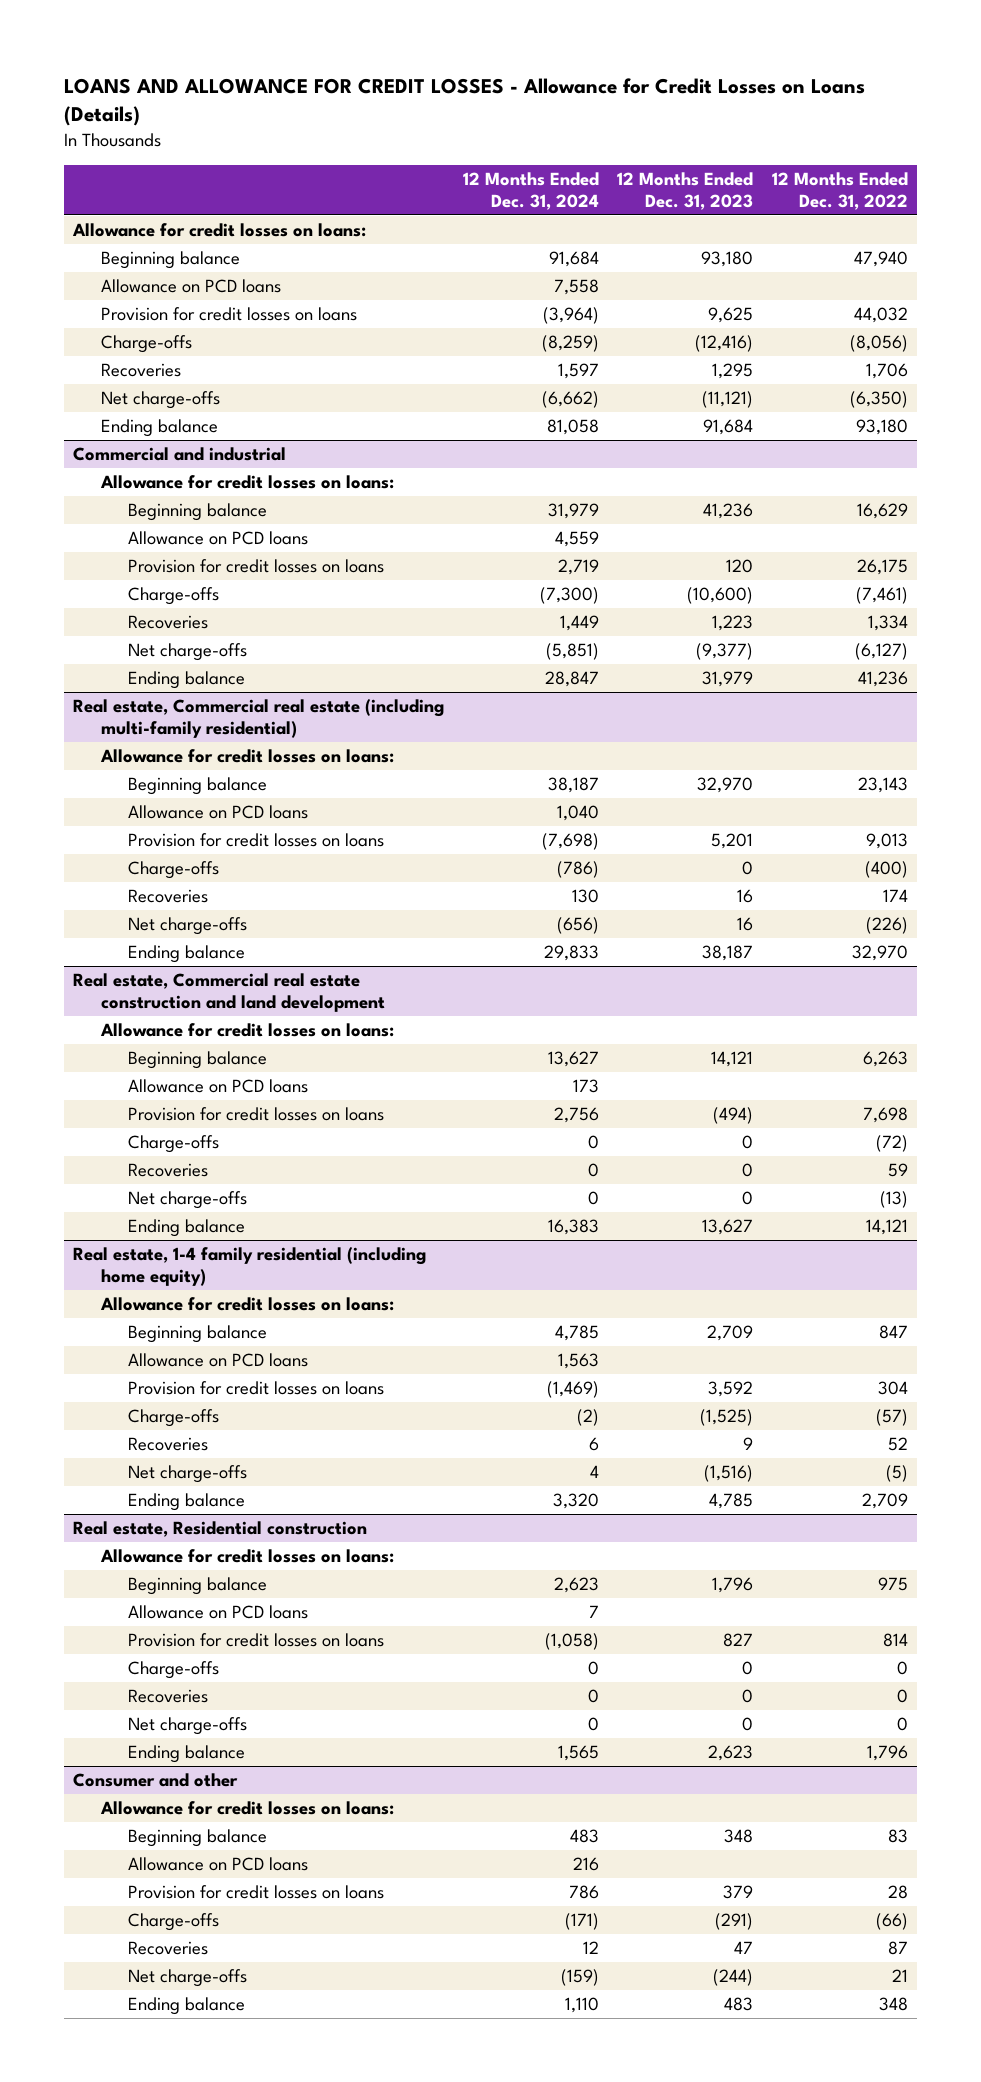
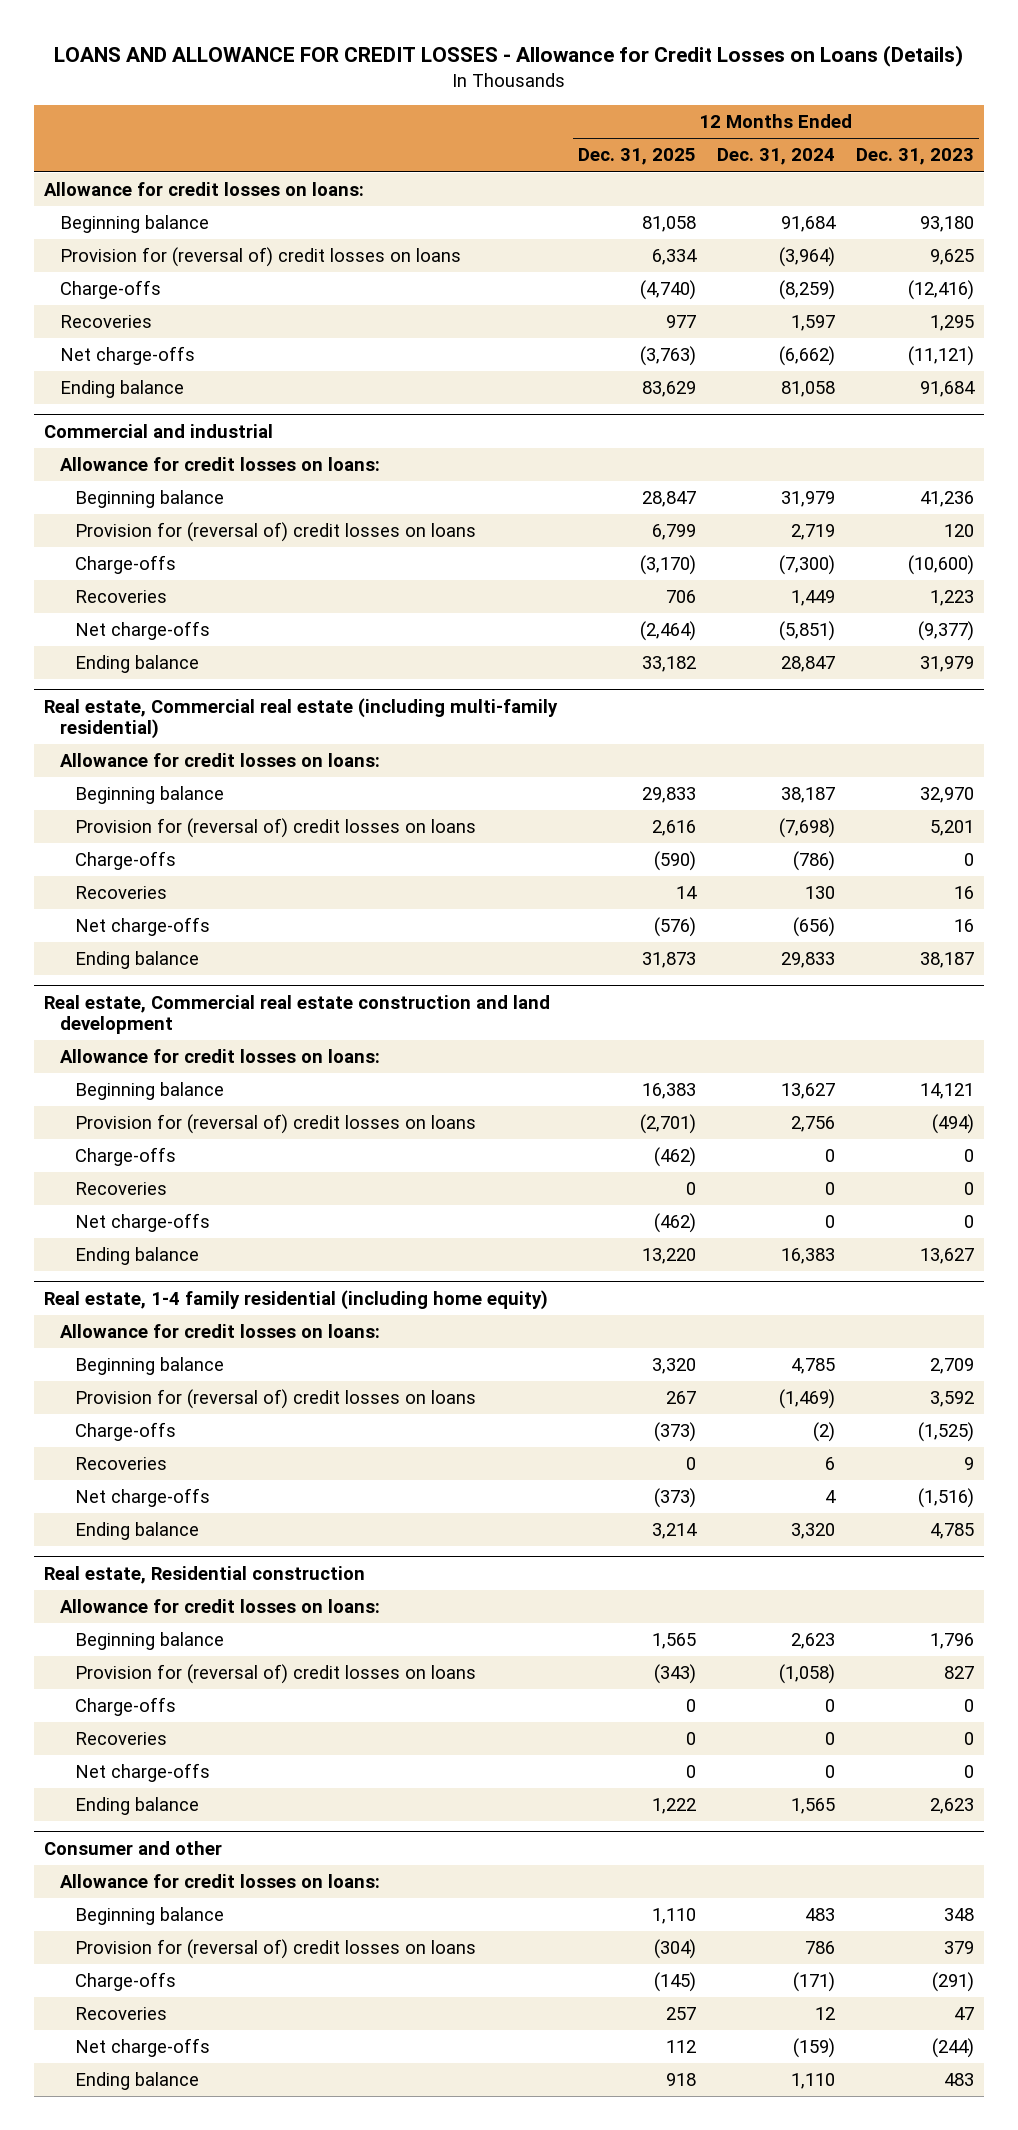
[772,171,909,210] 12 Months Ended Dec. 31, 2022 -> none
none -> [578,148,697,166] Dec. 31, 2025
[100,279,281,294] Allowance on PCD loans -> none
[100,307,357,322] Provision for credit losses on loans -> [59,247,461,268] Provision for (reversal of) credit losses on loans
[128,531,309,546] Allowance on PCD loans -> none
[128,559,385,574] Provision for credit losses on loans -> [74,522,476,543] Provision for (reversal of) credit losses on loans
[128,805,309,820] Allowance on PCD loans -> none
[128,833,385,848] Provision for credit losses on loans -> [74,818,476,839] Provision for (reversal of) credit losses on loans
[128,1079,309,1094] Allowance on PCD loans -> none
[128,1107,385,1122] Provision for credit losses on loans -> [74,1114,476,1135] Provision for (reversal of) credit losses on loans
[128,1353,309,1368] Allowance on PCD loans -> none
[128,1381,385,1396] Provision for credit losses on loans -> [74,1389,476,1410] Provision for (reversal of) credit losses on loans
[128,1605,309,1620] Allowance on PCD loans -> none
[128,1633,385,1648] Provision for credit losses on loans -> [74,1664,476,1685] Provision for (reversal of) credit losses on loans
[128,1857,309,1872] Allowance on PCD loans -> none
[128,1885,385,1900] Provision for credit losses on loans -> [74,1939,476,1960] Provision for (reversal of) credit losses on loans

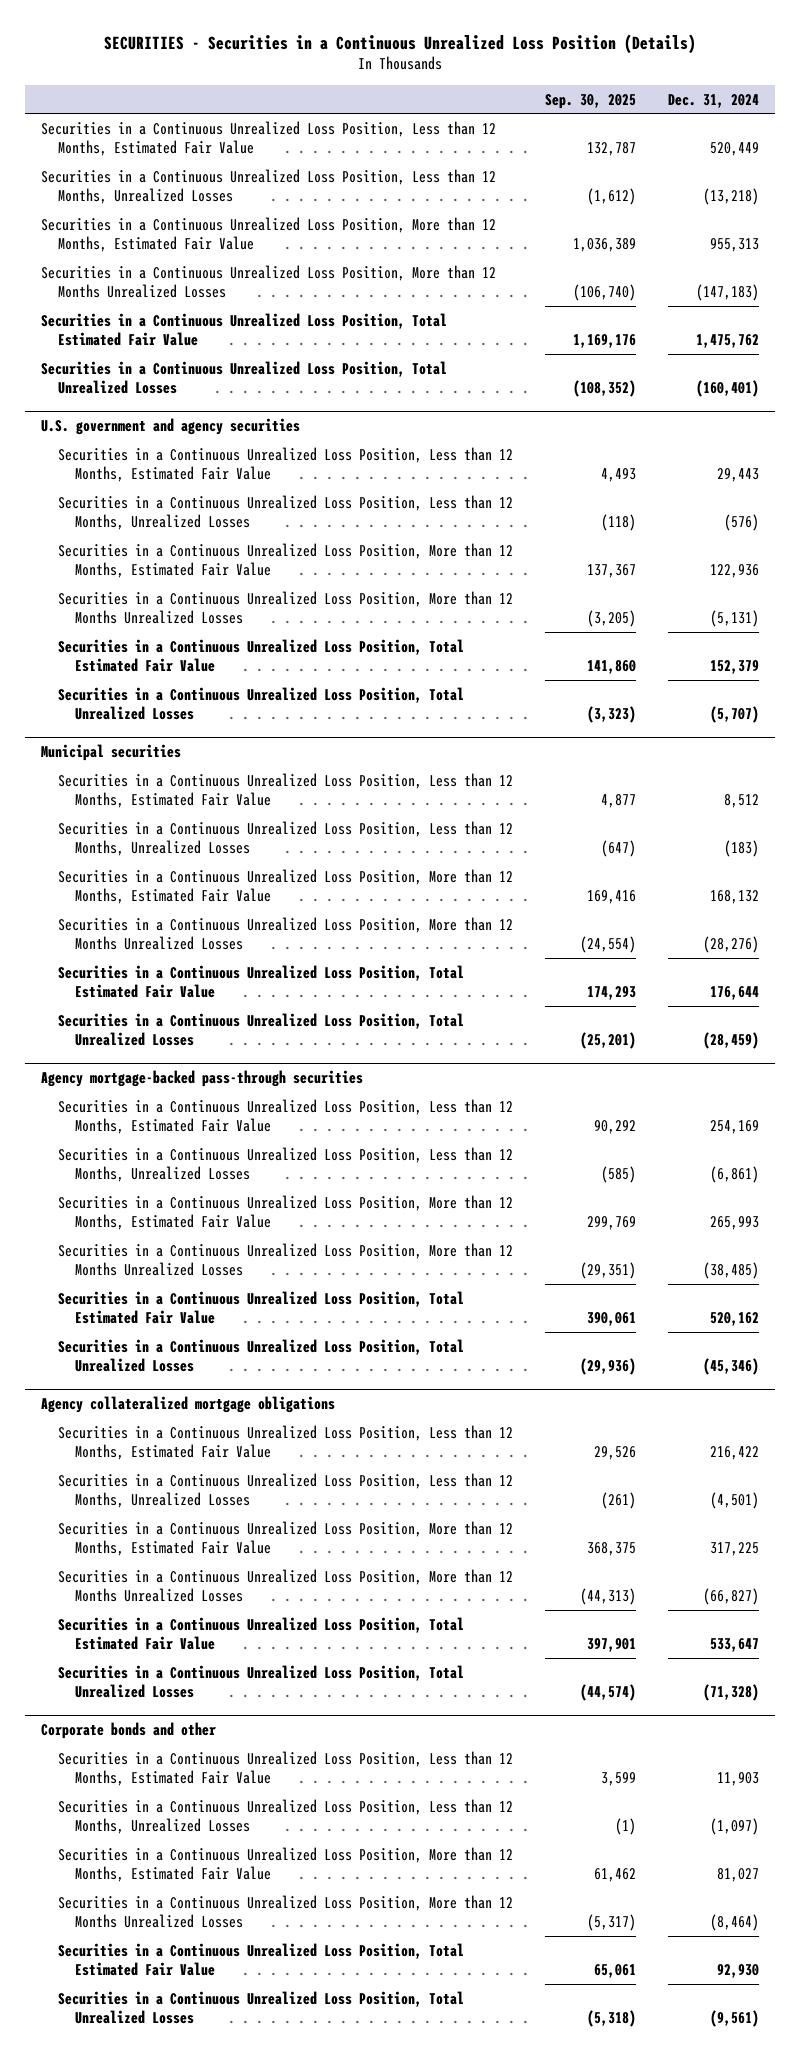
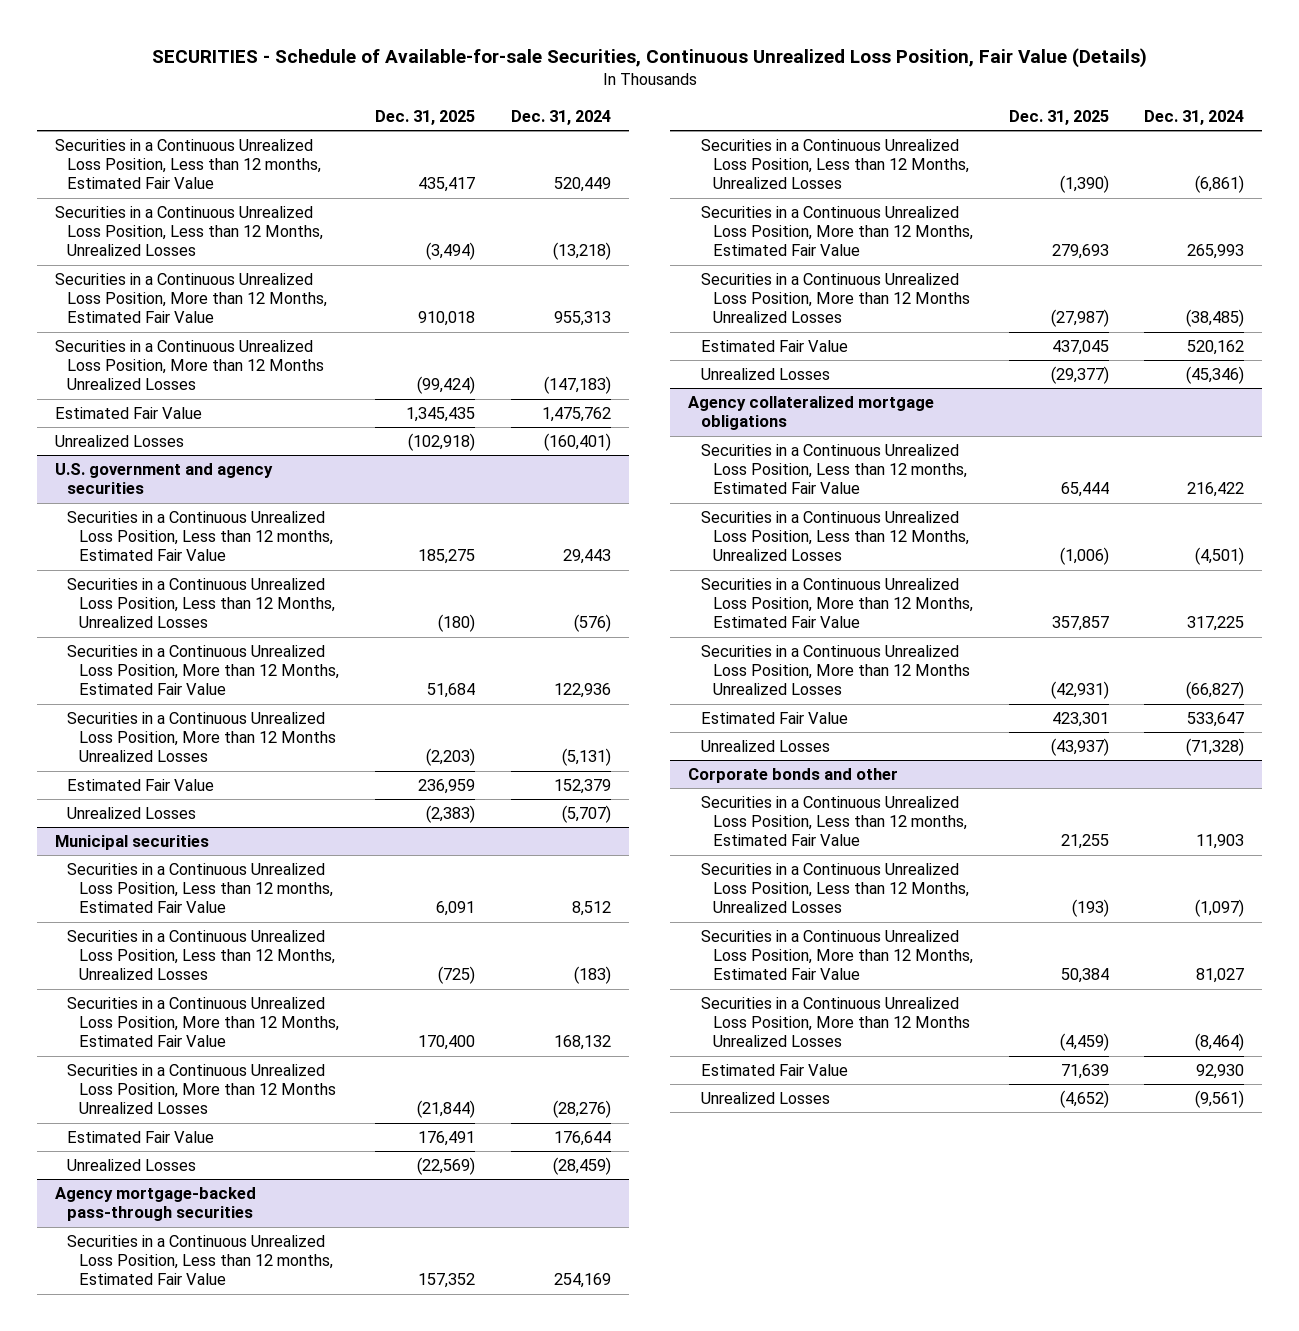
[104,33,697,54] SECURITIES - Securities in a Continuous Unrealized Loss Position (Details) -> [151,47,1147,68] SECURITIES - Schedule of Available-for-sale Securities, Continuous Unrealized Loss Position, Fair Value (Details)
[545,93,637,109] Sep. 30, 2025 -> none
none -> [375,109,476,125] Dec. 31, 2025
[40,120,496,156] Securities in a Continuous Unrealized Loss Position, Less than 12 Months, Estimated Fair Value -> [54,139,322,190] Securities in a Continuous Unrealized Loss Position, Less than 12 months, Estimated Fair Value
[40,312,447,346] Securities in a Continuous Unrealized Loss Position, Total Estimated Fair Value -> [54,407,202,420] Estimated Fair Value
[40,360,447,394] Securities in a Continuous Unrealized Loss Position, Total Unrealized Losses -> [54,435,184,448] Unrealized Losses
[57,446,513,482] Securities in a Continuous Unrealized Loss Position, Less than 12 Months, Estimated Fair Value -> [67,511,334,562] Securities in a Continuous Unrealized Loss Position, Less than 12 months, Estimated Fair Value
[57,638,464,672] Securities in a Continuous Unrealized Loss Position, Total Estimated Fair Value -> [67,779,215,792] Estimated Fair Value
[57,686,464,720] Securities in a Continuous Unrealized Loss Position, Total Unrealized Losses -> [67,807,197,820] Unrealized Losses
[57,772,513,808] Securities in a Continuous Unrealized Loss Position, Less than 12 Months, Estimated Fair Value -> [67,863,334,914] Securities in a Continuous Unrealized Loss Position, Less than 12 months, Estimated Fair Value
[57,964,464,998] Securities in a Continuous Unrealized Loss Position, Total Estimated Fair Value -> [67,1131,215,1144] Estimated Fair Value
[57,1012,464,1046] Securities in a Continuous Unrealized Loss Position, Total Unrealized Losses -> [67,1159,197,1172] Unrealized Losses
[57,1098,513,1134] Securities in a Continuous Unrealized Loss Position, Less than 12 Months, Estimated Fair Value -> [67,1235,334,1286] Securities in a Continuous Unrealized Loss Position, Less than 12 months, Estimated Fair Value
[57,1290,464,1324] Securities in a Continuous Unrealized Loss Position, Total Estimated Fair Value -> [700,340,848,353] Estimated Fair Value
[57,1338,464,1372] Securities in a Continuous Unrealized Loss Position, Total Unrealized Losses -> [700,368,830,381] Unrealized Losses
[57,1424,513,1460] Securities in a Continuous Unrealized Loss Position, Less than 12 Months, Estimated Fair Value -> [700,444,967,495] Securities in a Continuous Unrealized Loss Position, Less than 12 months, Estimated Fair Value
[57,1616,464,1650] Securities in a Continuous Unrealized Loss Position, Total Estimated Fair Value -> [700,712,848,725] Estimated Fair Value
[57,1664,464,1698] Securities in a Continuous Unrealized Loss Position, Total Unrealized Losses -> [700,740,830,753] Unrealized Losses
[57,1750,513,1786] Securities in a Continuous Unrealized Loss Position, Less than 12 Months, Estimated Fair Value -> [700,796,967,847] Securities in a Continuous Unrealized Loss Position, Less than 12 months, Estimated Fair Value
[57,1942,464,1976] Securities in a Continuous Unrealized Loss Position, Total Estimated Fair Value -> [700,1064,848,1077] Estimated Fair Value
[57,1990,464,2024] Securities in a Continuous Unrealized Loss Position, Total Unrealized Losses -> [700,1092,830,1105] Unrealized Losses

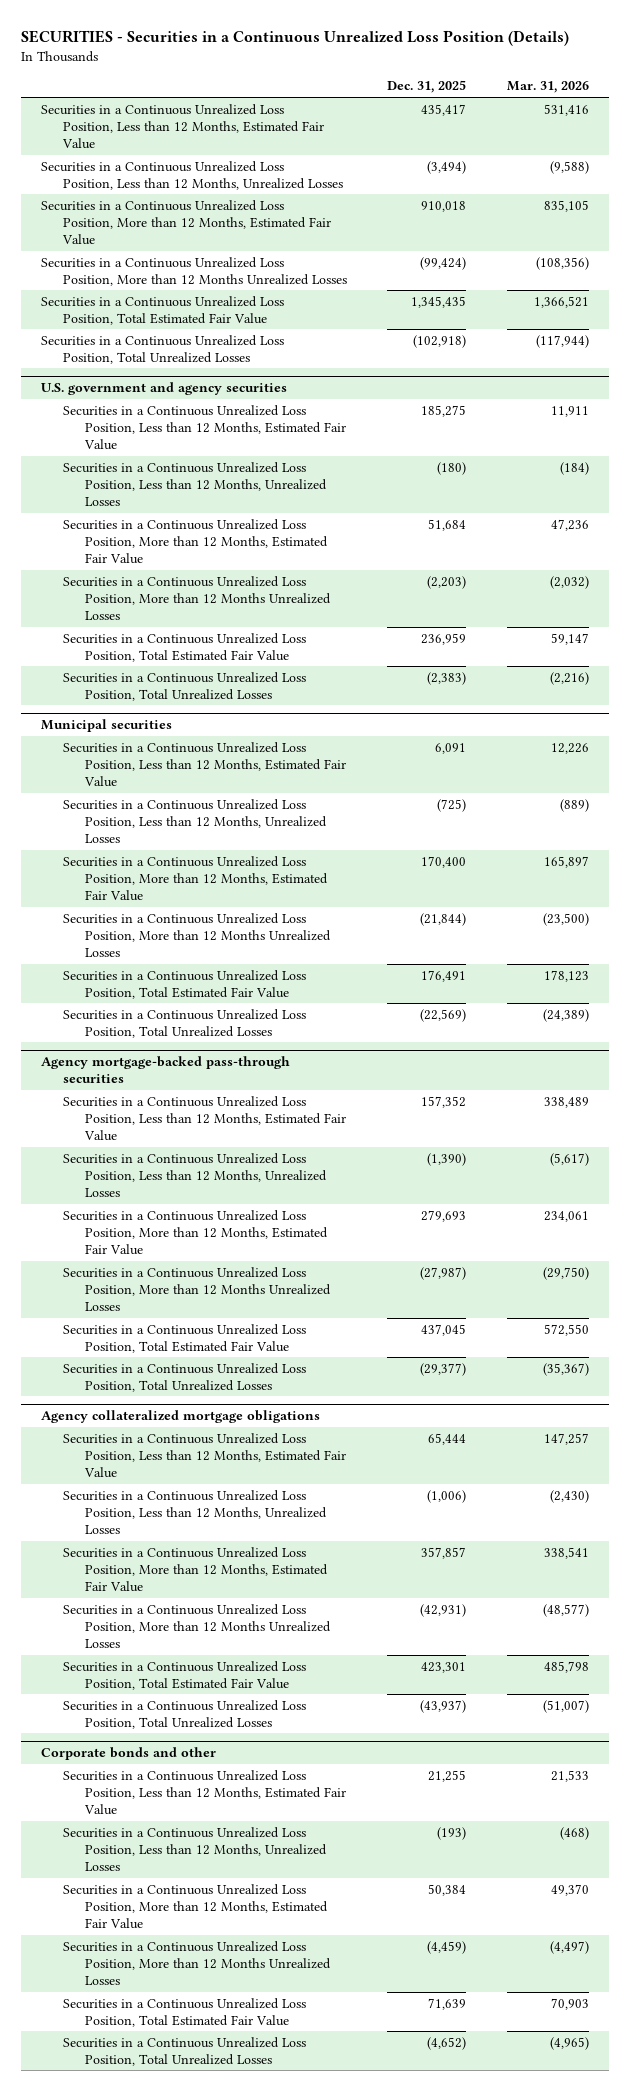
[151,47,1147,68] SECURITIES - Schedule of Available-for-sale Securities, Continuous Unrealized Loss Position, Fair Value (Details) -> [20,30,569,47] SECURITIES - Securities in a Continuous Unrealized Loss Position (Details)
[510,109,611,125] Dec. 31, 2024 -> none
none -> [506,81,589,94] Mar. 31, 2026
[54,139,322,190] Securities in a Continuous Unrealized Loss Position, Less than 12 months, Estimated Fair Value -> [40,103,324,149] Securities in a Continuous Unrealized Loss Position, Less than 12 Months, Estimated Fair Value
[54,407,202,420] Estimated Fair Value -> [40,295,284,325] Securities in a Continuous Unrealized Loss Position, Total Estimated Fair Value
[54,435,184,448] Unrealized Losses -> [40,334,284,364] Securities in a Continuous Unrealized Loss Position, Total Unrealized Losses
[67,511,334,562] Securities in a Continuous Unrealized Loss Position, Less than 12 months, Estimated Fair Value -> [62,404,346,450] Securities in a Continuous Unrealized Loss Position, Less than 12 Months, Estimated Fair Value
[67,779,215,792] Estimated Fair Value -> [62,632,306,662] Securities in a Continuous Unrealized Loss Position, Total Estimated Fair Value
[67,807,197,820] Unrealized Losses -> [62,671,306,701] Securities in a Continuous Unrealized Loss Position, Total Unrealized Losses
[67,863,334,914] Securities in a Continuous Unrealized Loss Position, Less than 12 months, Estimated Fair Value -> [62,741,346,787] Securities in a Continuous Unrealized Loss Position, Less than 12 Months, Estimated Fair Value
[67,1131,215,1144] Estimated Fair Value -> [62,969,306,999] Securities in a Continuous Unrealized Loss Position, Total Estimated Fair Value
[67,1159,197,1172] Unrealized Losses -> [62,1008,306,1038] Securities in a Continuous Unrealized Loss Position, Total Unrealized Losses
[67,1235,334,1286] Securities in a Continuous Unrealized Loss Position, Less than 12 months, Estimated Fair Value -> [62,1095,346,1141] Securities in a Continuous Unrealized Loss Position, Less than 12 Months, Estimated Fair Value
[700,340,848,353] Estimated Fair Value -> [62,1323,306,1353] Securities in a Continuous Unrealized Loss Position, Total Estimated Fair Value
[700,368,830,381] Unrealized Losses -> [62,1362,306,1392] Securities in a Continuous Unrealized Loss Position, Total Unrealized Losses
[700,444,967,495] Securities in a Continuous Unrealized Loss Position, Less than 12 months, Estimated Fair Value -> [62,1432,346,1478] Securities in a Continuous Unrealized Loss Position, Less than 12 Months, Estimated Fair Value
[700,712,848,725] Estimated Fair Value -> [62,1660,306,1690] Securities in a Continuous Unrealized Loss Position, Total Estimated Fair Value
[700,740,830,753] Unrealized Losses -> [62,1699,306,1729] Securities in a Continuous Unrealized Loss Position, Total Unrealized Losses
[700,796,967,847] Securities in a Continuous Unrealized Loss Position, Less than 12 months, Estimated Fair Value -> [62,1769,346,1815] Securities in a Continuous Unrealized Loss Position, Less than 12 Months, Estimated Fair Value
[700,1064,848,1077] Estimated Fair Value -> [62,1997,306,2027] Securities in a Continuous Unrealized Loss Position, Total Estimated Fair Value
[700,1092,830,1105] Unrealized Losses -> [62,2036,306,2066] Securities in a Continuous Unrealized Loss Position, Total Unrealized Losses

